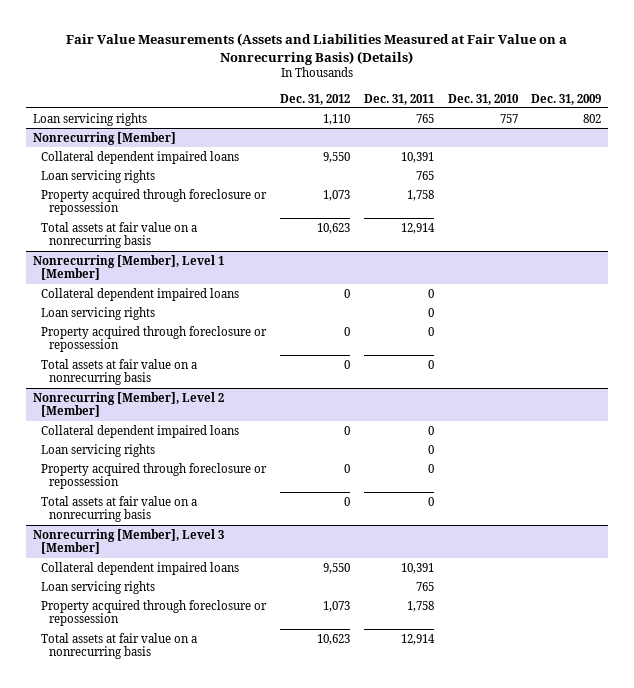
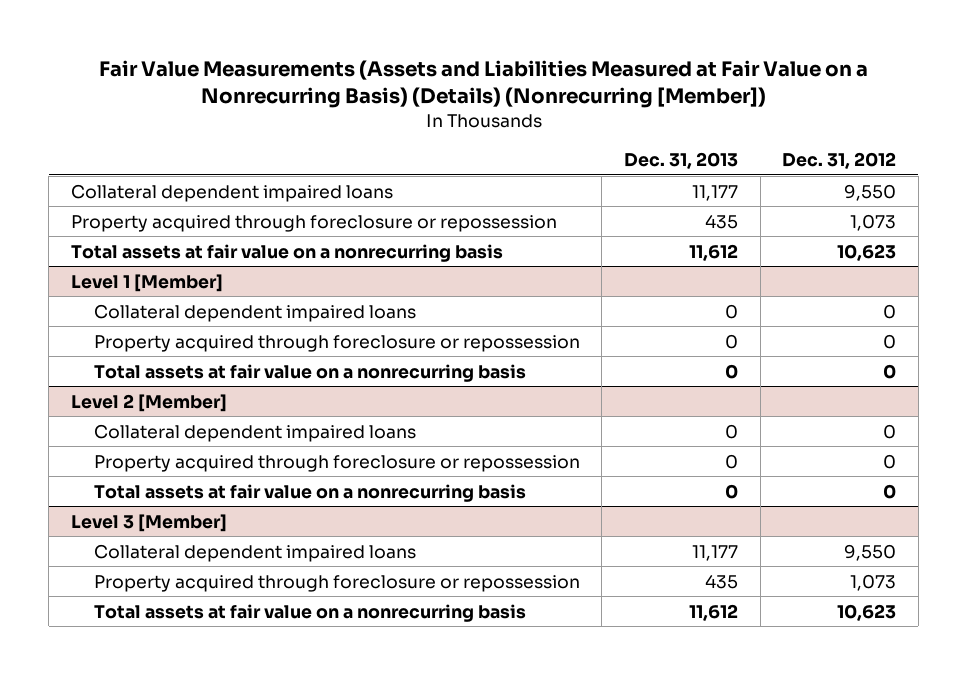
[66,32,568,65] Fair Value Measurements (Assets and Liabilities Measured at Fair Value on a Nonrecurring Basis) (Details) -> [98,60,868,109] Fair Value Measurements (Assets and Liabilities Measured at Fair Value on a Nonrecurring Basis) (Details) (Nonrecurring [Member])
[363,93,434,105] Dec. 31, 2011 -> none
[447,93,519,105] Dec. 31, 2010 -> none
[531,93,602,105] Dec. 31, 2009 -> none
none -> [623,151,738,169] Dec. 31, 2013
[32,112,147,126] Loan servicing rights -> none
[32,131,176,145] Nonrecurring [Member] -> none
[40,169,155,183] Loan servicing rights -> none
[32,254,224,281] Nonrecurring [Member], Level 1 [Member] -> [71,273,224,292] Level 1 [Member]
[40,306,155,320] Loan servicing rights -> none
[32,391,224,418] Nonrecurring [Member], Level 2 [Member] -> [71,393,228,412] Level 2 [Member]
[40,443,155,457] Loan servicing rights -> none
[32,528,224,555] Nonrecurring [Member], Level 3 [Member] -> [71,513,228,532] Level 3 [Member]
[40,580,155,594] Loan servicing rights -> none

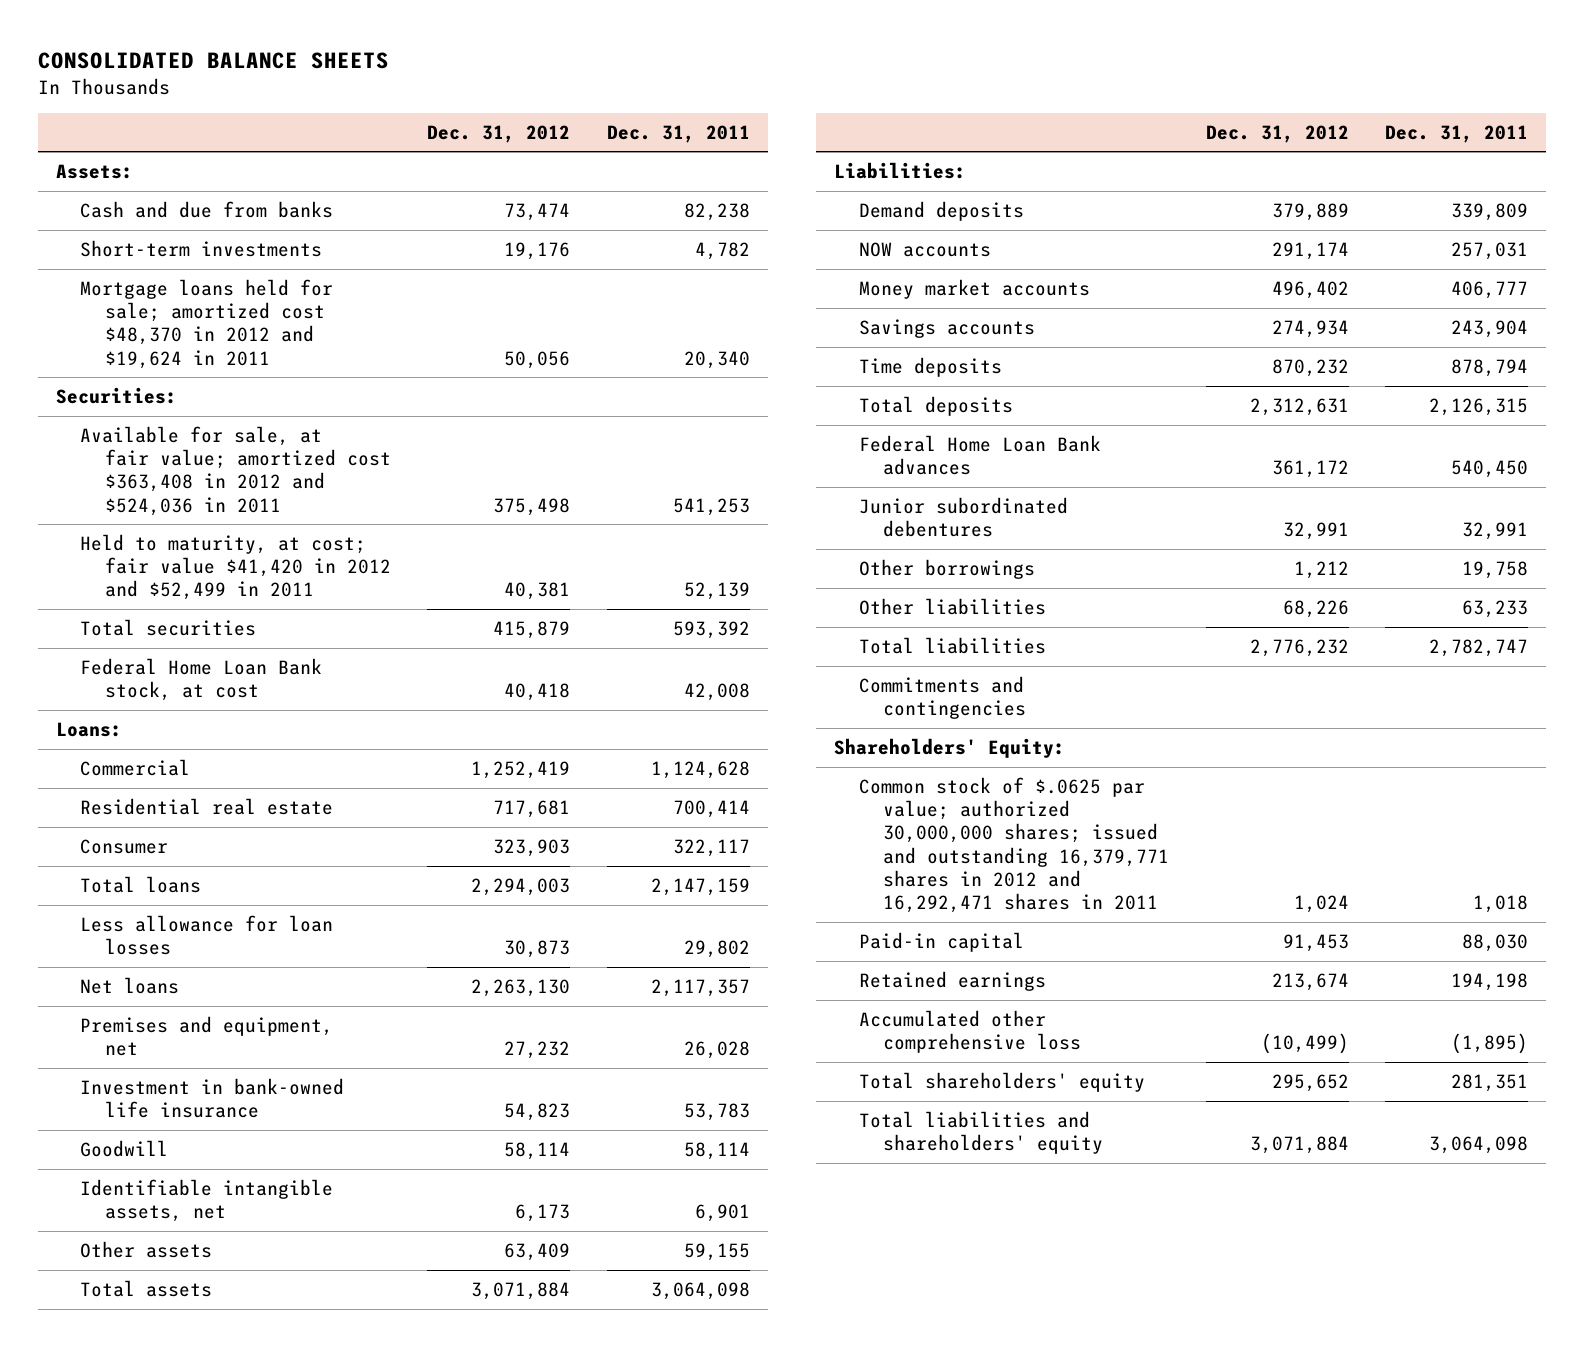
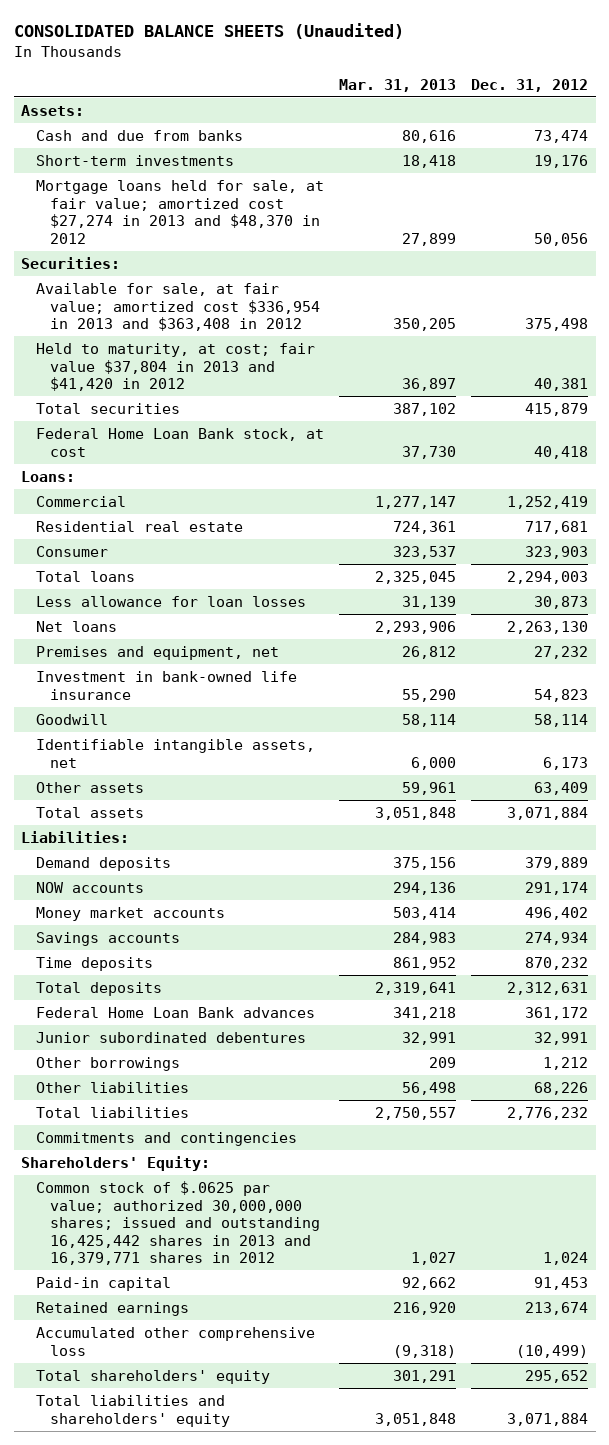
[37,51,389,69] CONSOLIDATED BALANCE SHEETS -> [13,22,404,39] CONSOLIDATED BALANCE SHEETS (Unaudited)
[606,124,750,143] Dec. 31, 2011 -> none
none -> [338,78,456,92] Mar. 31, 2013
[80,279,334,369] Mortgage loans held for sale; amortized cost $48,370 in 2012 and $19,624 in 2011 -> [35,179,324,244] Mortgage loans held for sale, at fair value; amortized cost $27,274 in 2013 and $48,370 in 2012
[80,426,391,516] Available for sale, at fair value; amortized cost $363,408 in 2012 and $524,036 in 2011 -> [35,282,320,332] Available for sale, at fair value; amortized cost $336,954 in 2013 and $363,408 in 2012
[80,534,391,601] Held to maturity, at cost; fair value $41,420 in 2012 and $52,499 in 2011 -> [35,342,315,392] Held to maturity, at cost; fair value $37,804 in 2013 and $41,420 in 2012
[858,777,1170,914] Common stock of $.0625 par value; authorized 30,000,000 shares; issued and outstanding 16,379,771 shares in 2012 and 16,292,471 shares in 2011 -> [35,1180,320,1266] Common stock of $.0625 par value; authorized 30,000,000 shares; issued and outstanding 16,425,442 shares in 2013 and 16,379,771 shares in 2012

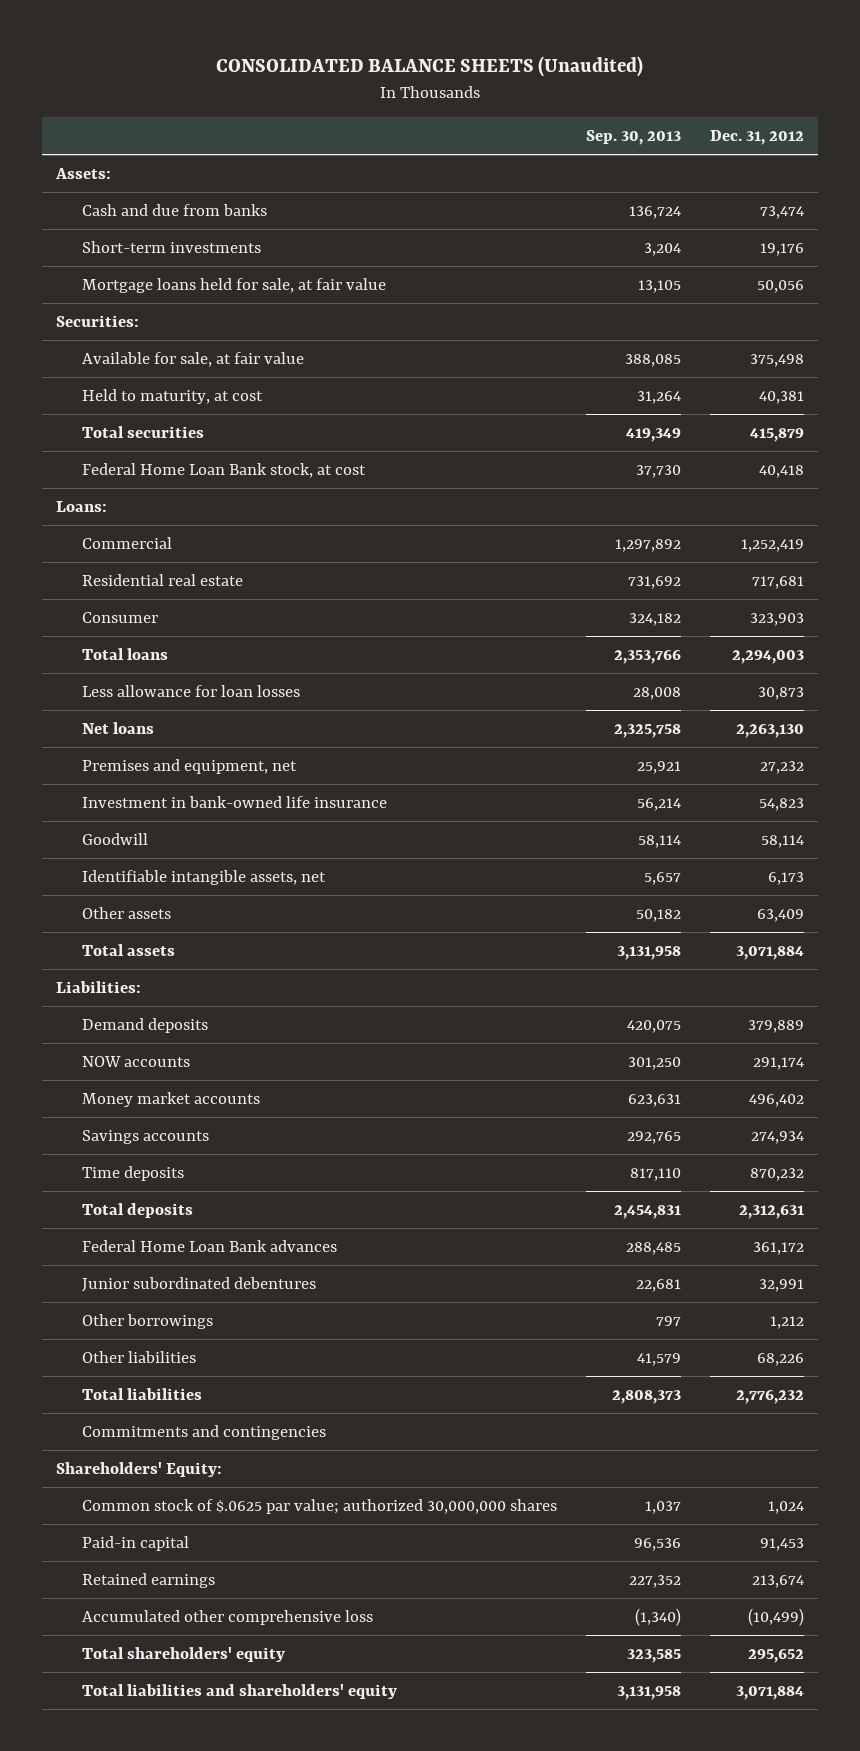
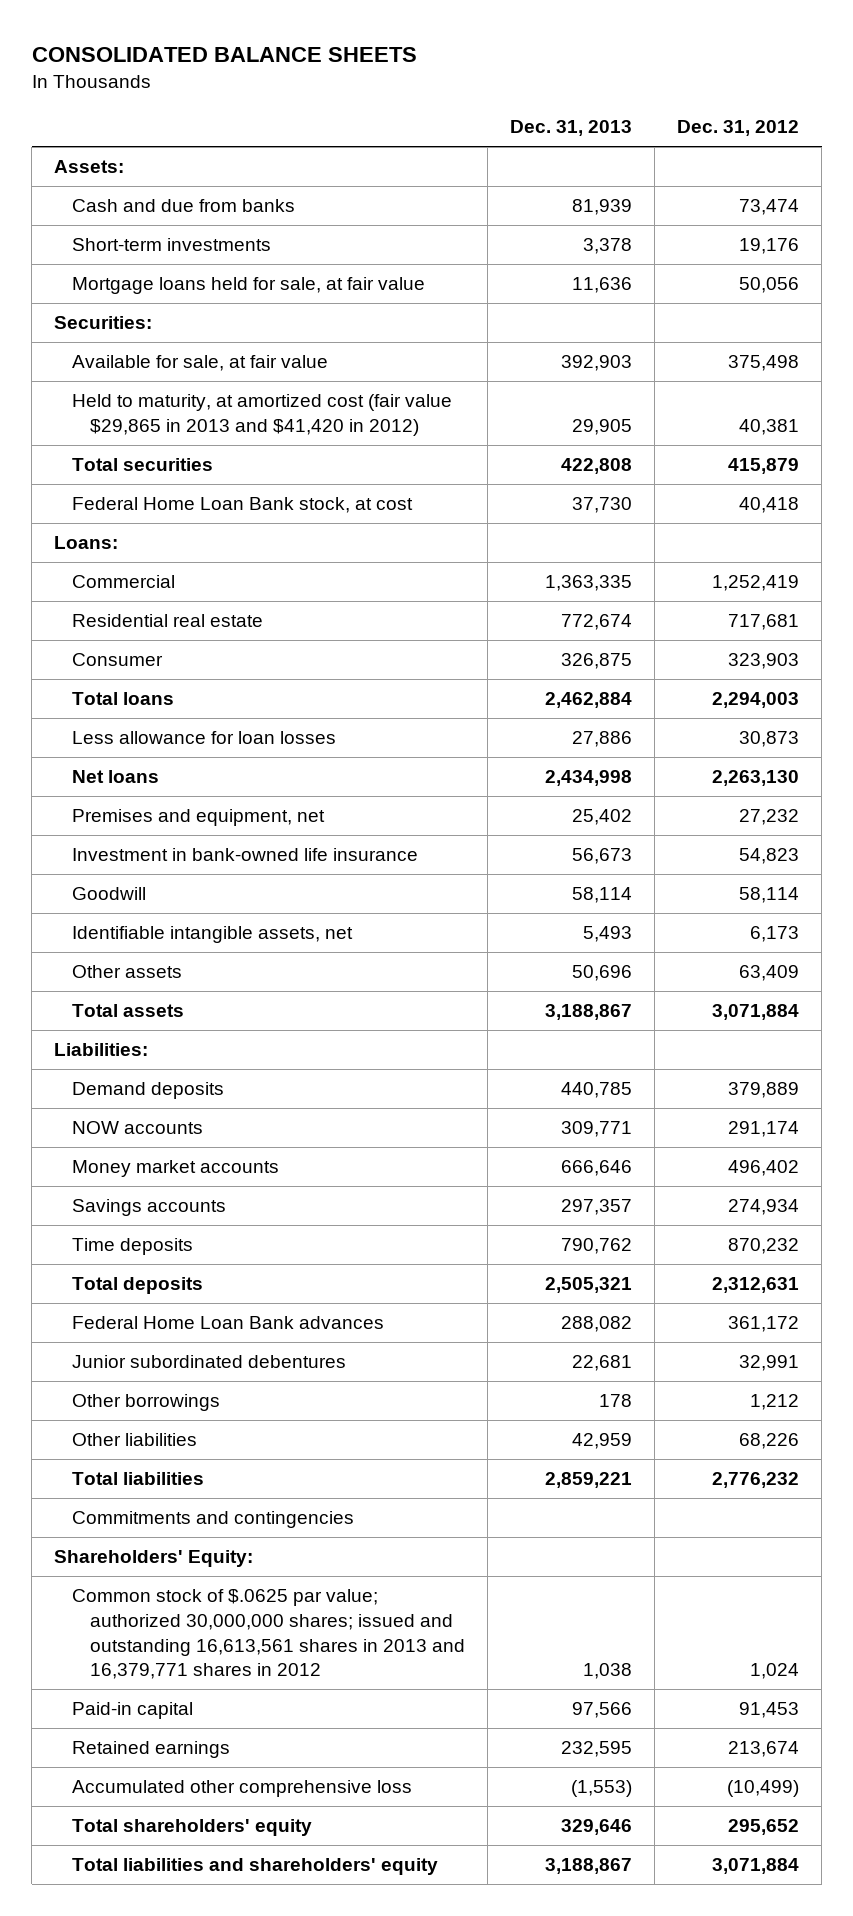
[216,55,644,77] CONSOLIDATED BALANCE SHEETS (Unaudited) -> [31,46,417,62] CONSOLIDATED BALANCE SHEETS
[585,129,681,145] Sep. 30, 2013 -> none
none -> [510,120,633,137] Dec. 31, 2013
[81,389,263,405] Held to maturity, at cost -> [72,394,453,436] Held to maturity, at amortized cost (fair value $29,865 in 2013 and $41,420 in 2012)
[81,1499,557,1515] Common stock of $.0625 par value; authorized 30,000,000 shares -> [72,1589,466,1680] Common stock of $.0625 par value; authorized 30,000,000 shares; issued and outstanding 16,613,561 shares in 2013 and 16,379,771 shares in 2012

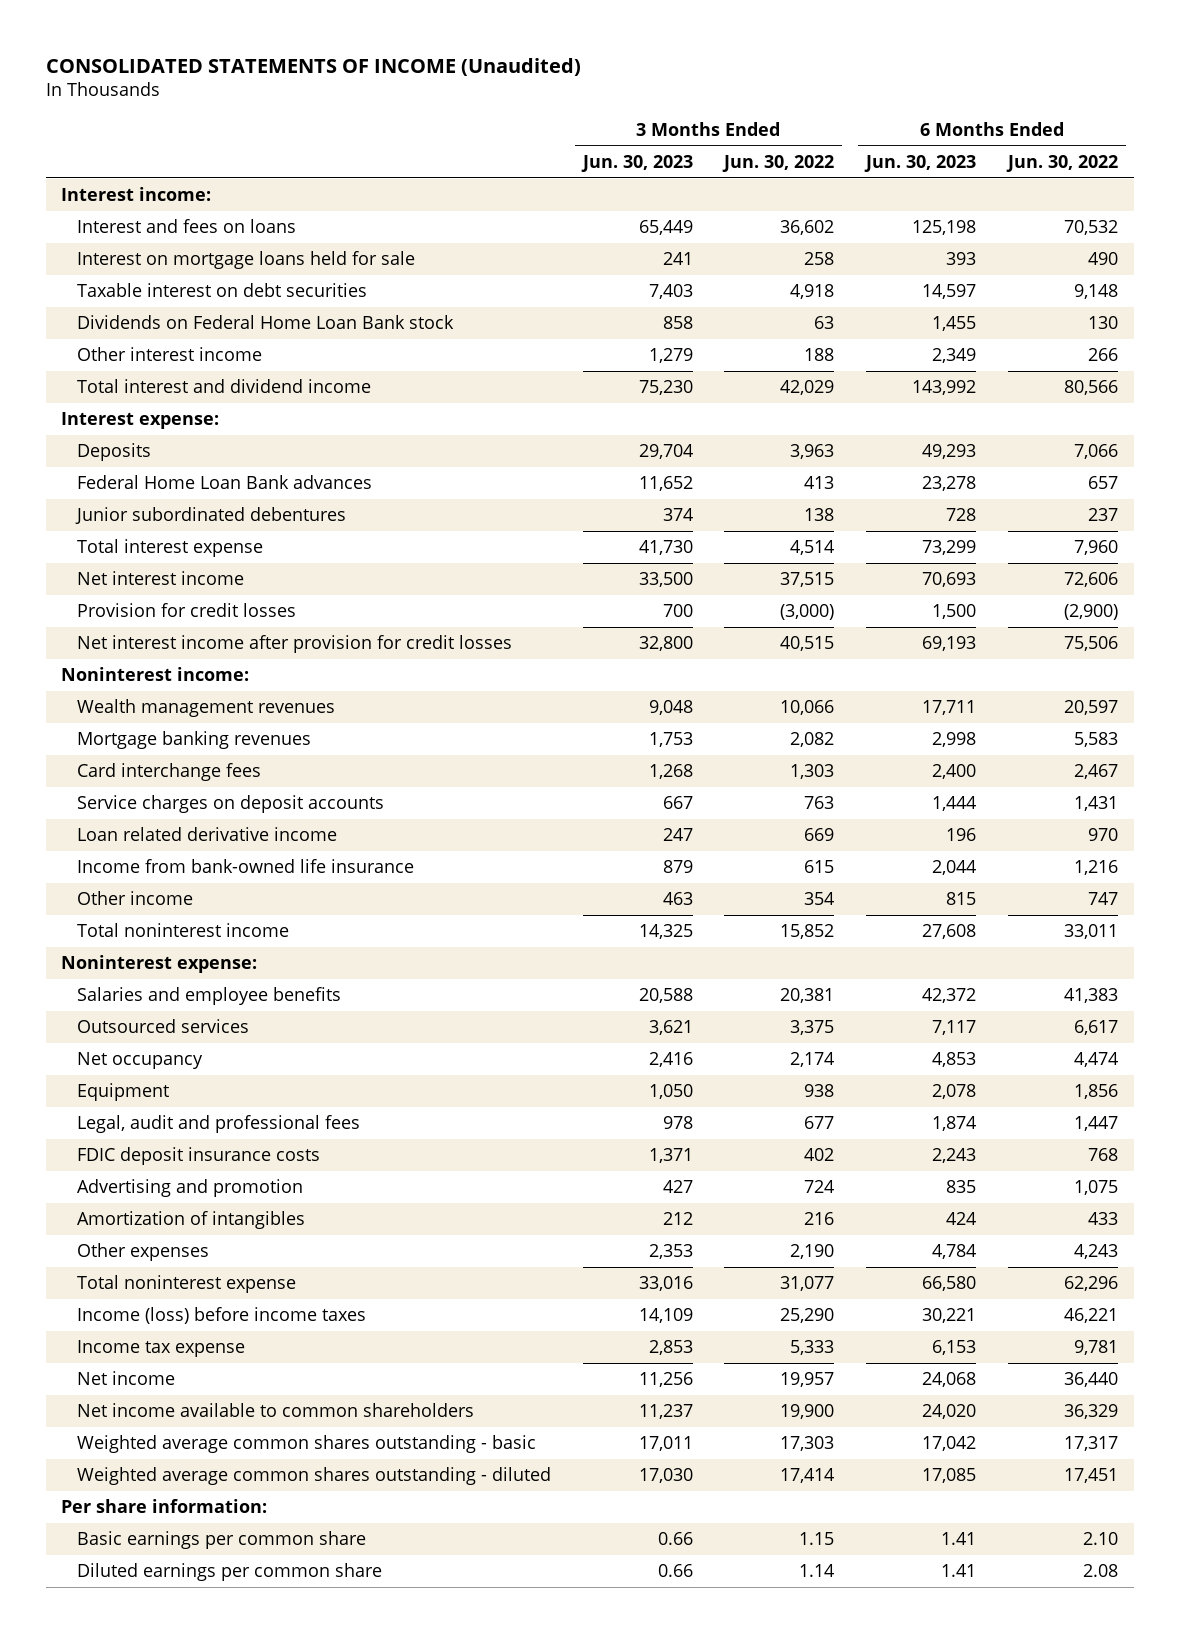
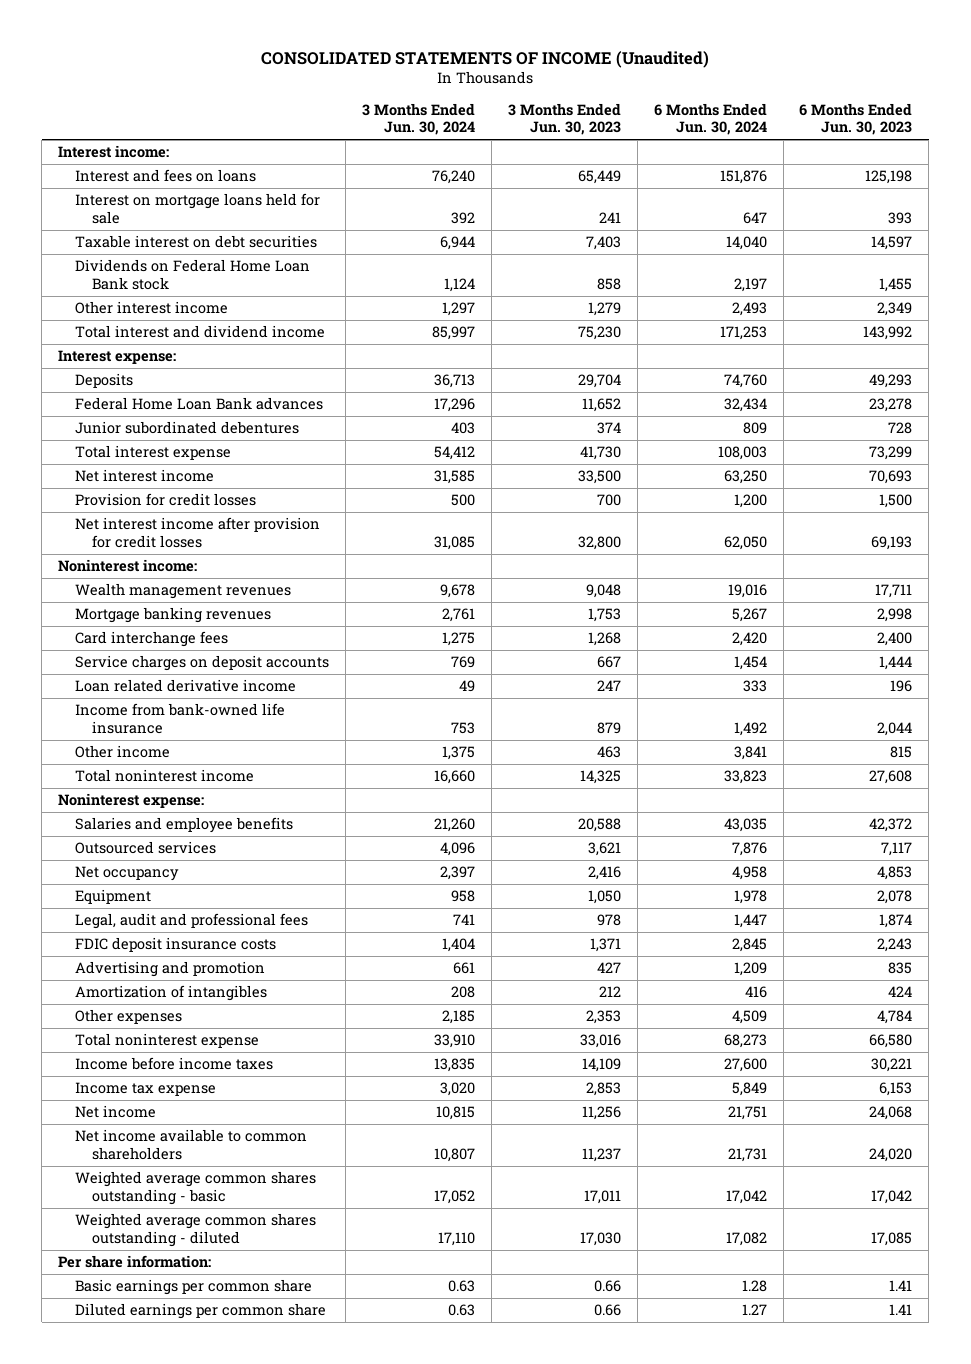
[722,155,835,173] Jun. 30, 2022 -> none
[1005,155,1118,173] Jun. 30, 2022 -> none
none -> [361,102,475,136] 3 Months Ended Jun. 30, 2024
none -> [653,102,767,136] 6 Months Ended Jun. 30, 2024
[76,1307,366,1325] Income (loss) before income taxes -> [74,1057,273,1071] Income before income taxes

